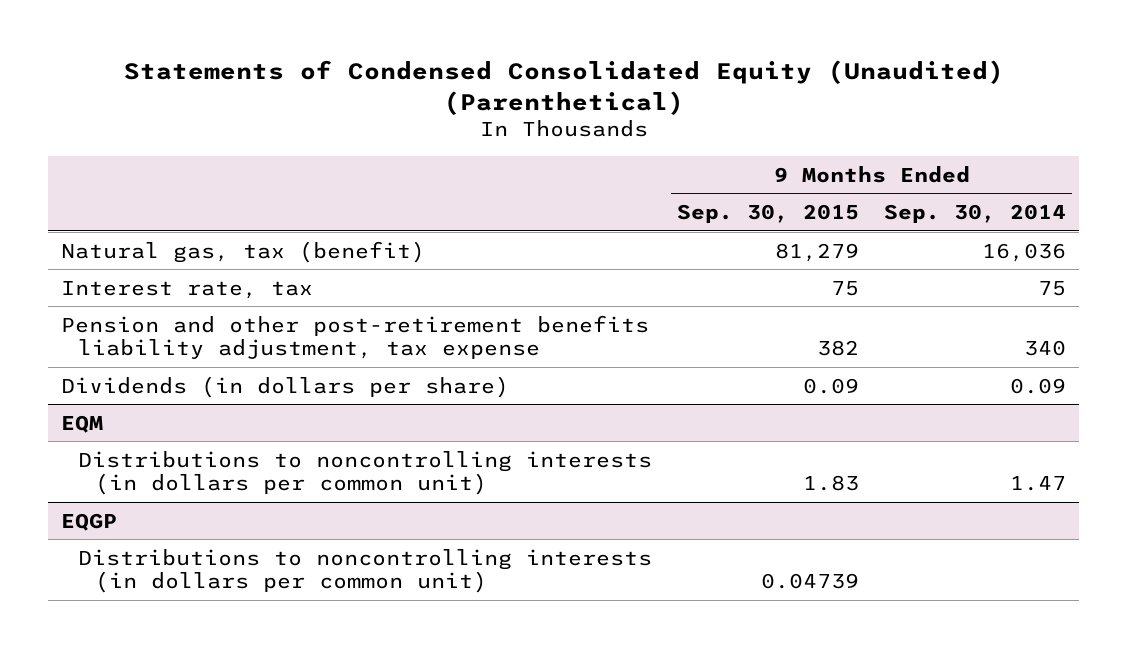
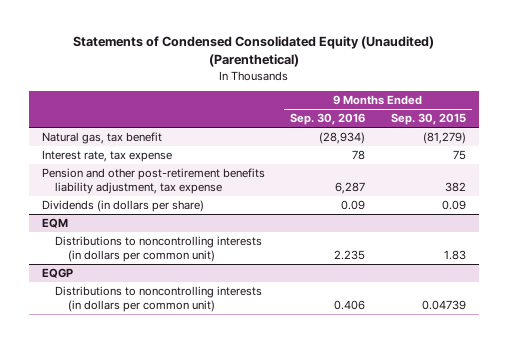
[884,203,1067,223] Sep. 30, 2014 -> none
none -> [290,113,366,126] Sep. 30, 2016
[61,240,426,263] Natural gas, tax (benefit) -> [41,132,162,145] Natural gas, tax benefit
[774,242,859,262] 81,279 -> [422,132,466,145] (81,279)
[61,280,314,299] Interest rate, tax -> [41,150,172,163] Interest rate, tax expense

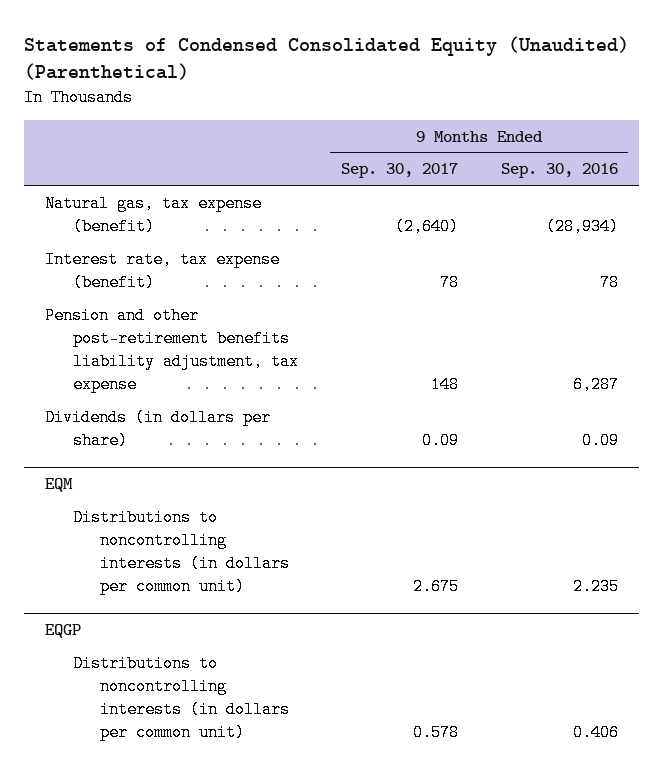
[390,113,466,126] Sep. 30, 2015 -> none
none -> [340,163,458,179] Sep. 30, 2017
[41,132,162,145] Natural gas, tax benefit -> [45,194,263,235] Natural gas, tax expense (benefit)
[41,150,172,163] Interest rate, tax expense -> [45,250,281,291] Interest rate, tax expense (benefit)

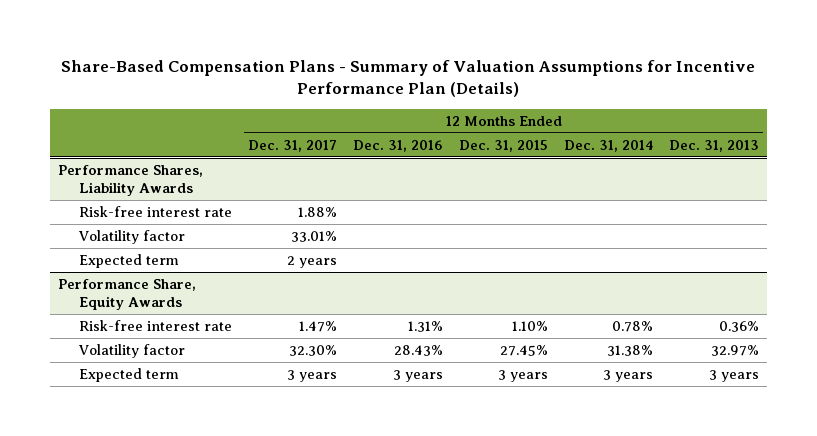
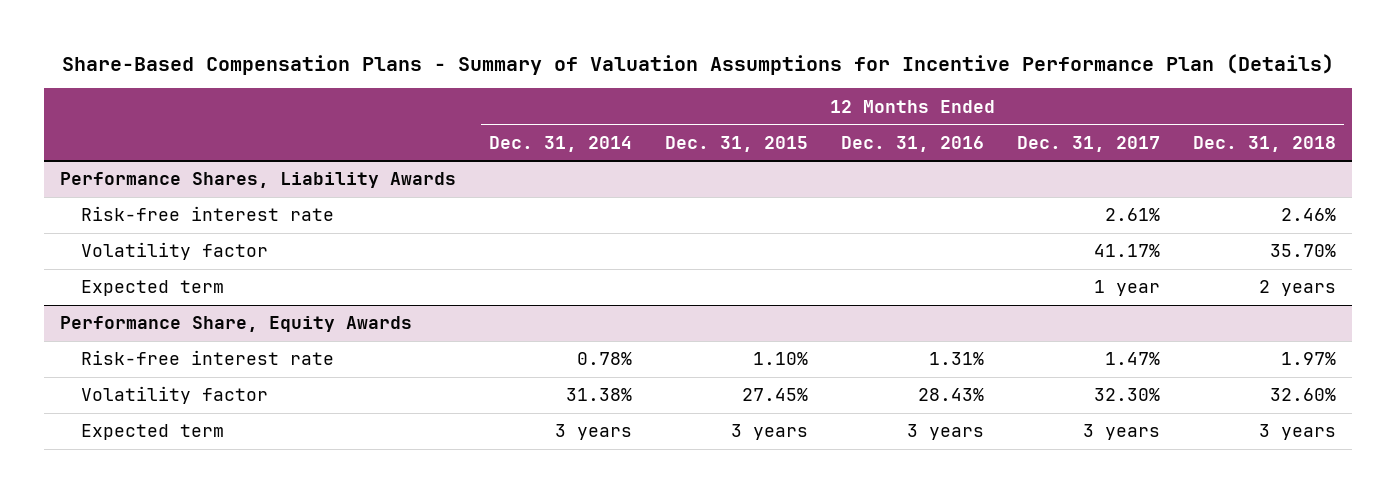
[669,139,760,152] Dec. 31, 2013 -> none
none -> [1193,135,1337,152] Dec. 31, 2018
[298,207,338,218] 1.88% -> [1105,208,1161,222] 2.61%
[291,231,338,243] 33.01% -> [1094,244,1161,258] 41.17%
[287,256,338,269] 2 years -> [1094,280,1161,297] 1 year

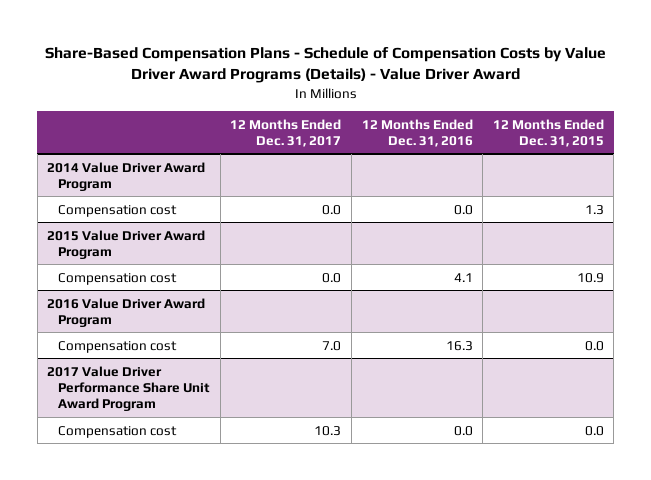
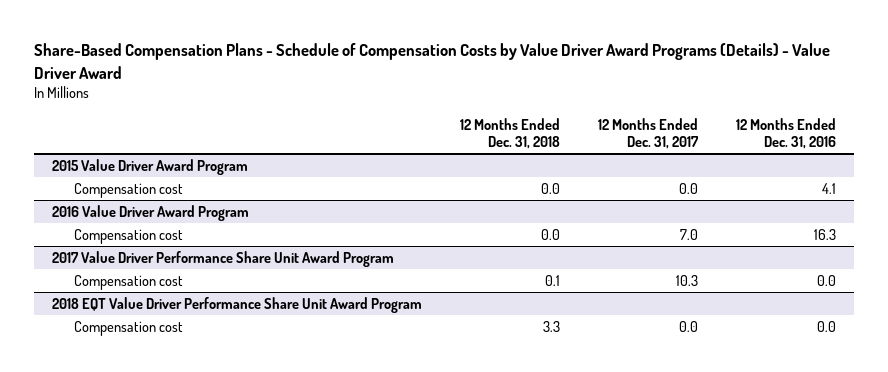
[492,118,604,147] 12 Months Ended Dec. 31, 2015 -> none
none -> [460,117,561,150] 12 Months Ended Dec. 31, 2018
[47,161,206,191] 2014 Value Driver Award Program -> none
[58,204,178,217] Compensation cost -> none
none -> [52,296,423,313] 2018 EQT Value Driver Performance Share Unit Award Program
none -> [74,320,184,336] Compensation cost

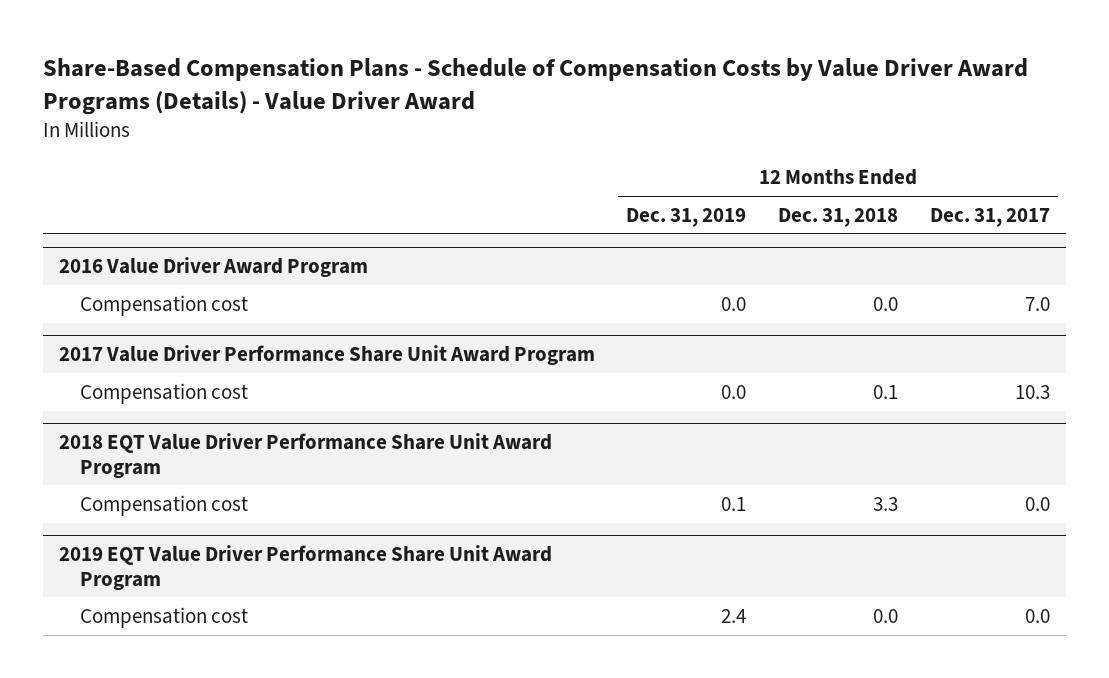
[735,117,836,150] 12 Months Ended Dec. 31, 2016 -> none
none -> [626,207,747,227] Dec. 31, 2019
[52,158,249,175] 2015 Value Driver Award Program -> none
[74,182,184,198] Compensation cost -> none
none -> [58,545,552,590] 2019 EQT Value Driver Performance Share Unit Award Program
none -> [80,606,249,628] Compensation cost

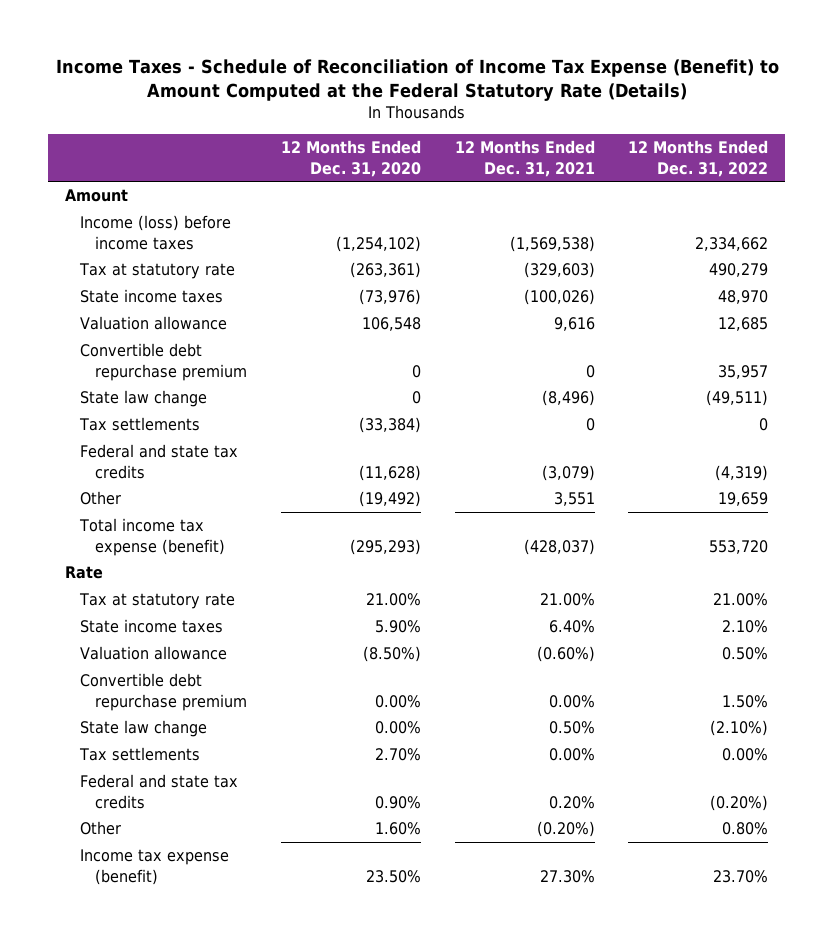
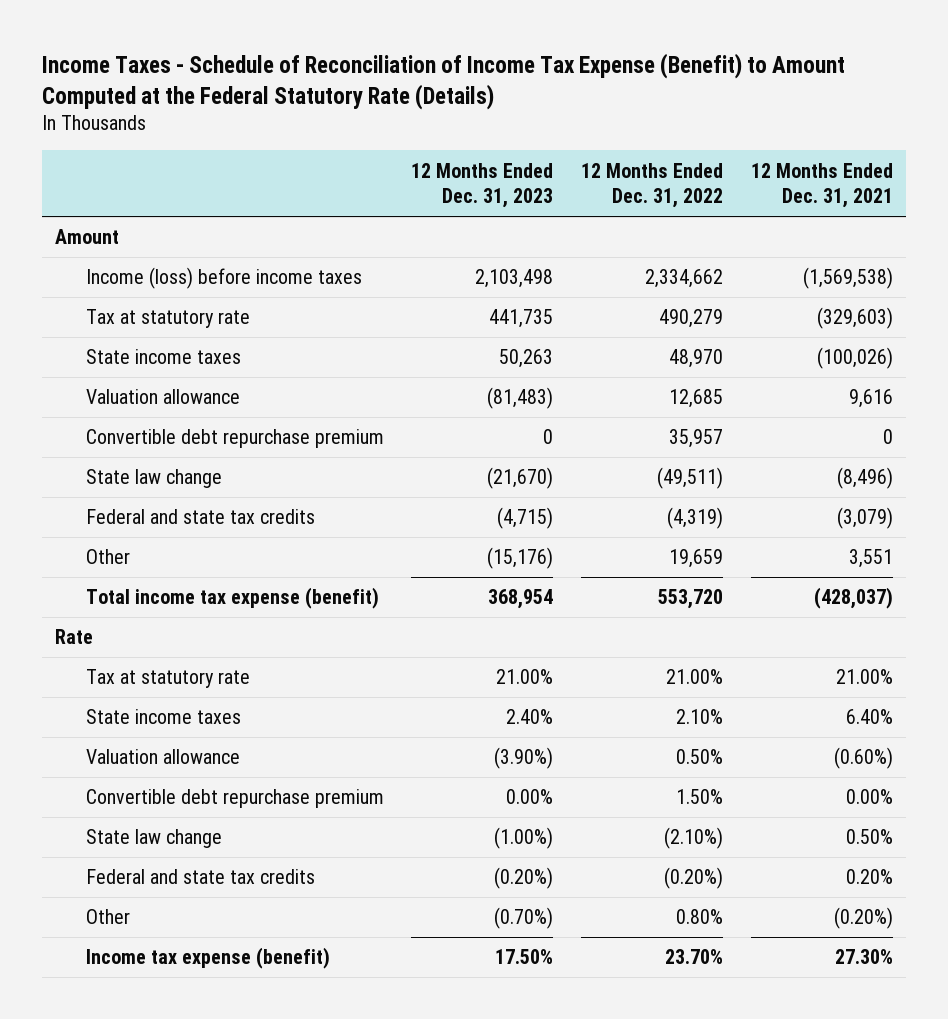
[280,140,421,177] 12 Months Ended Dec. 31, 2020 -> none
none -> [411,162,554,209] 12 Months Ended Dec. 31, 2023
[79,417,201,432] Tax settlements -> none
[79,747,201,762] Tax settlements -> none

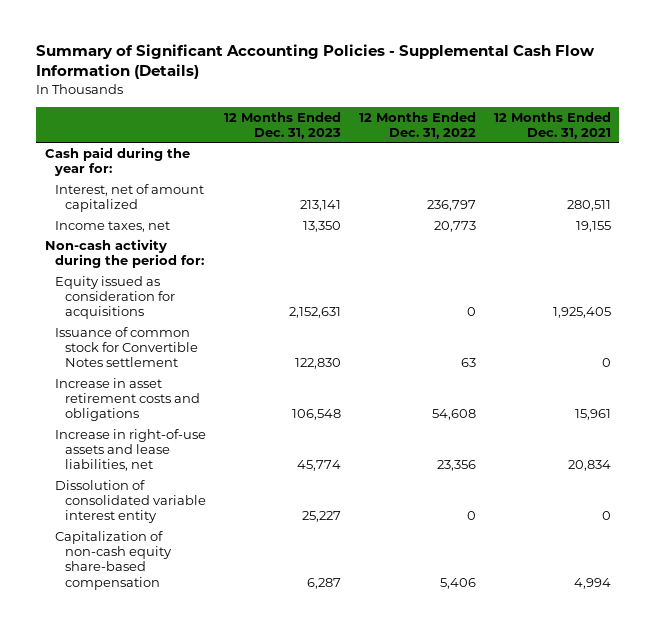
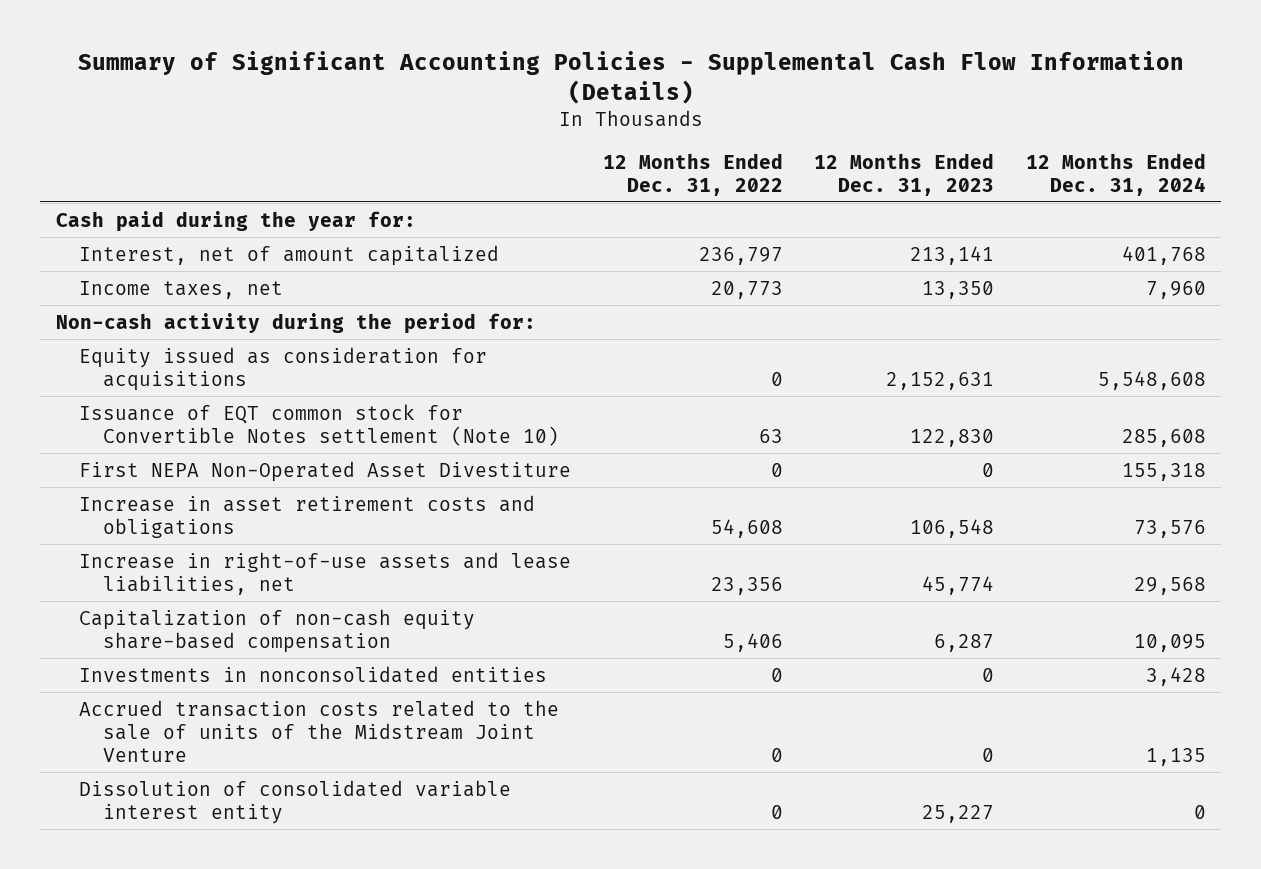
[493,111,611,139] 12 Months Ended Dec. 31, 2021 -> none
none -> [1025,152,1206,196] 12 Months Ended Dec. 31, 2024
[54,326,198,368] Issuance of common stock for Convertible Notes settlement -> [79,403,559,446] Issuance of EQT common stock for Convertible Notes settlement (Note 10)
none -> [79,460,572,482] First NEPA Non-Operated Asset Divestiture
none -> [79,665,548,683] Investments in nonconsolidated entities
none -> [79,699,560,762] Accrued transaction costs related to the sale of units of the Midstream Joint Venture
[54,479,206,524] Dissolution of consolidated variable interest entity -> [79,779,512,824] Dissolution of consolidated variable interest entity

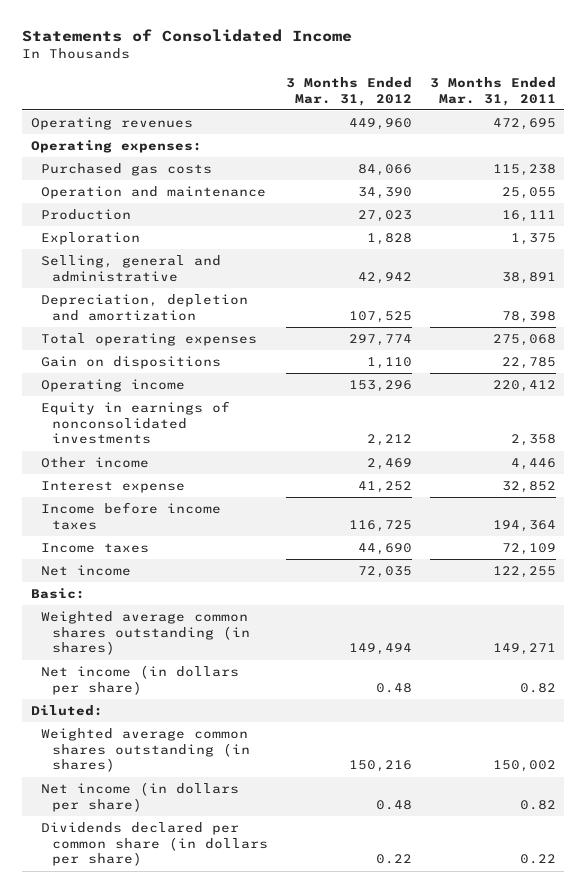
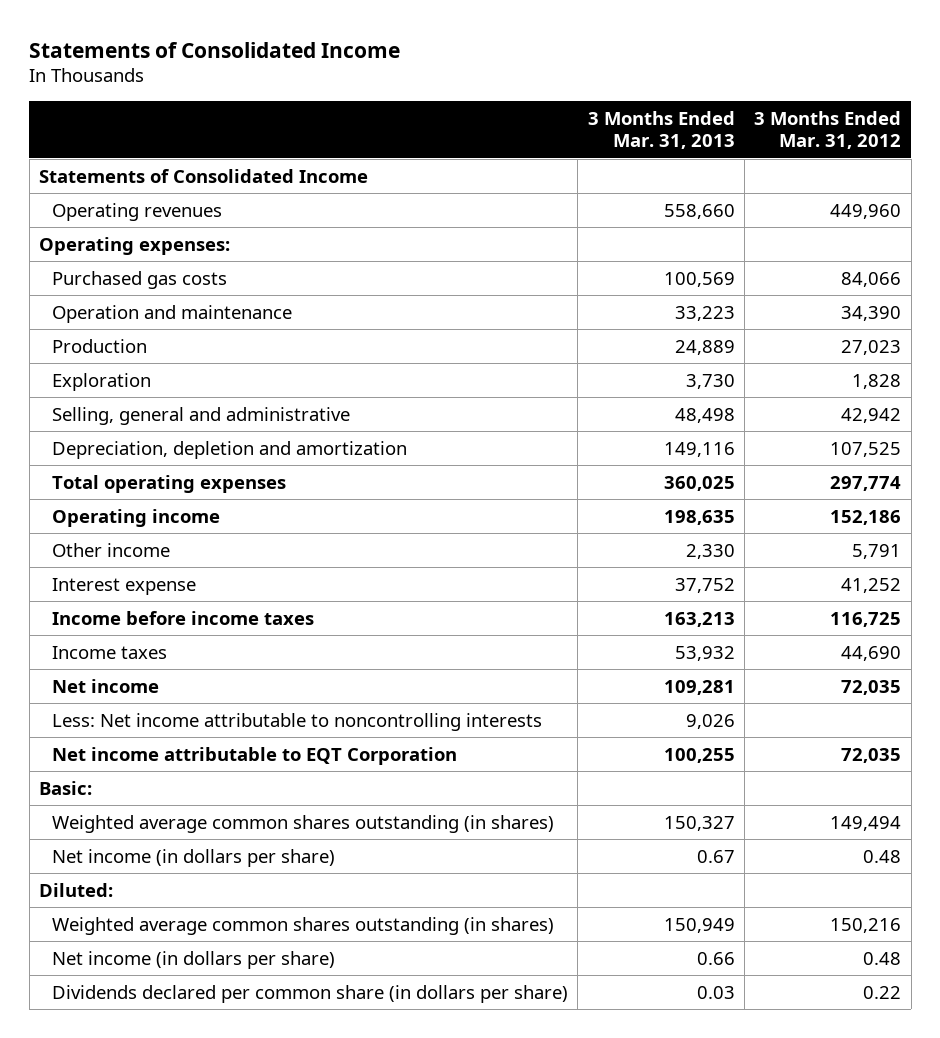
[429,77,556,106] 3 Months Ended Mar. 31, 2011 -> none
none -> [587,110,735,150] 3 Months Ended Mar. 31, 2013
none -> [38,168,368,183] Statements of Consolidated Income
[41,356,222,370] Gain on dispositions -> none
[41,401,231,445] Equity in earnings of nonconsolidated investments -> none
[349,380,413,393] 153,296 -> [830,509,902,525] 152,186
[367,458,413,471] 2,469 -> [852,543,902,559] 5,791
none -> [52,712,543,731] Less: Net income attributable to noncontrolling interests
none -> [52,746,458,765] Net income attributable to EQT Corporation

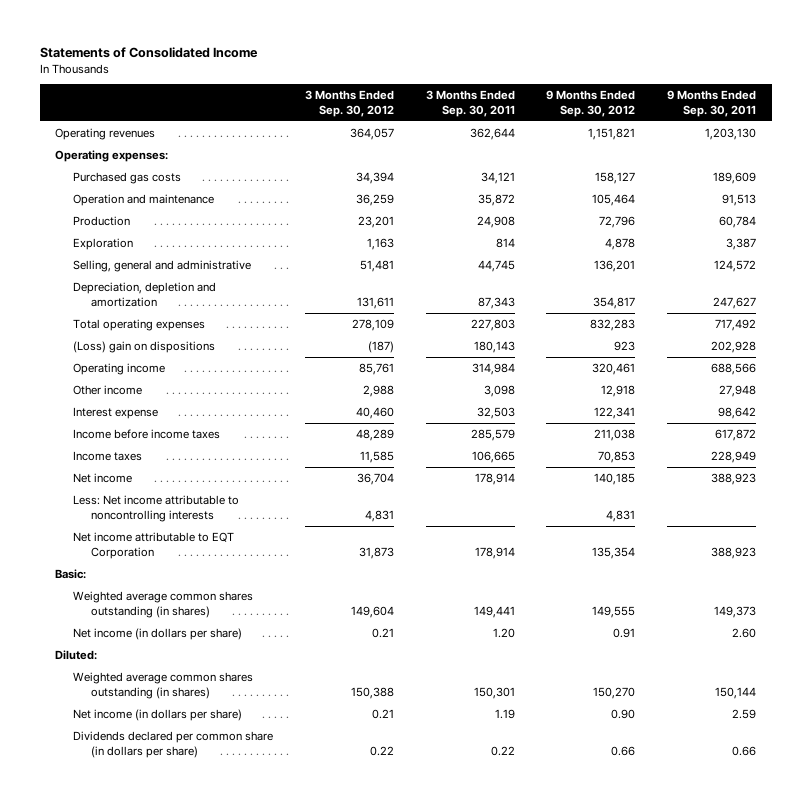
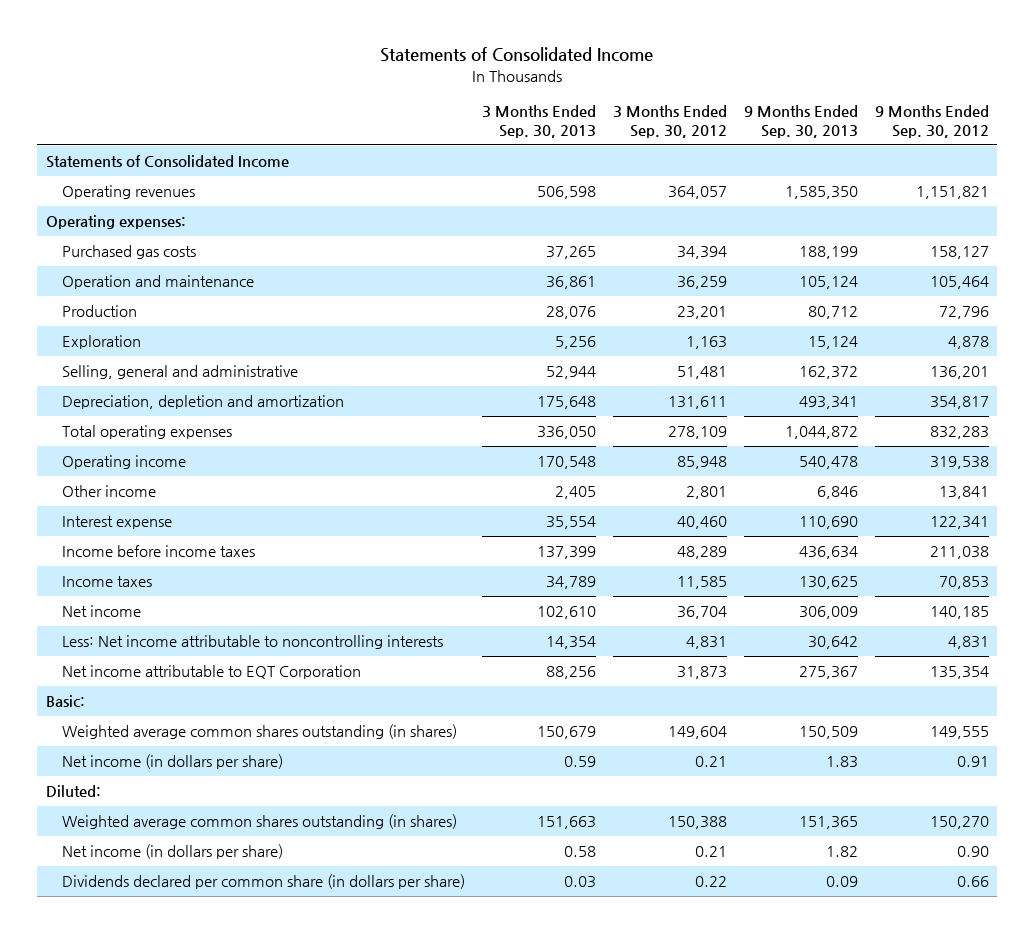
[425,90,515,117] 3 Months Ended Sep. 30, 2011 -> none
[666,90,756,117] 9 Months Ended Sep. 30, 2011 -> none
none -> [482,104,597,138] 3 Months Ended Sep. 30, 2013
none -> [743,104,858,138] 9 Months Ended Sep. 30, 2013
none -> [45,155,289,169] Statements of Consolidated Income
[73,341,216,354] (Loss) gain on dispositions -> none
[358,363,394,376] 85,761 -> [677,456,728,470] 85,948
[592,363,636,376] 320,461 -> [929,456,989,470] 319,538
[362,385,394,398] 2,988 -> [686,486,728,500] 2,801
[601,385,636,398] 12,918 -> [938,486,989,500] 13,841

